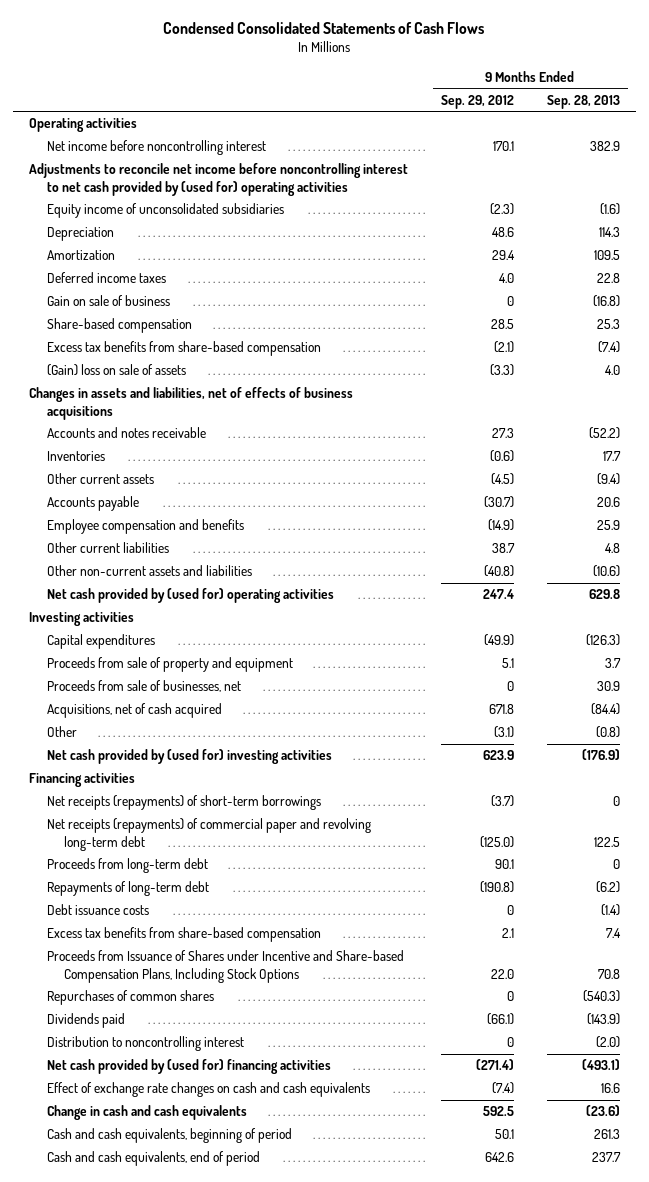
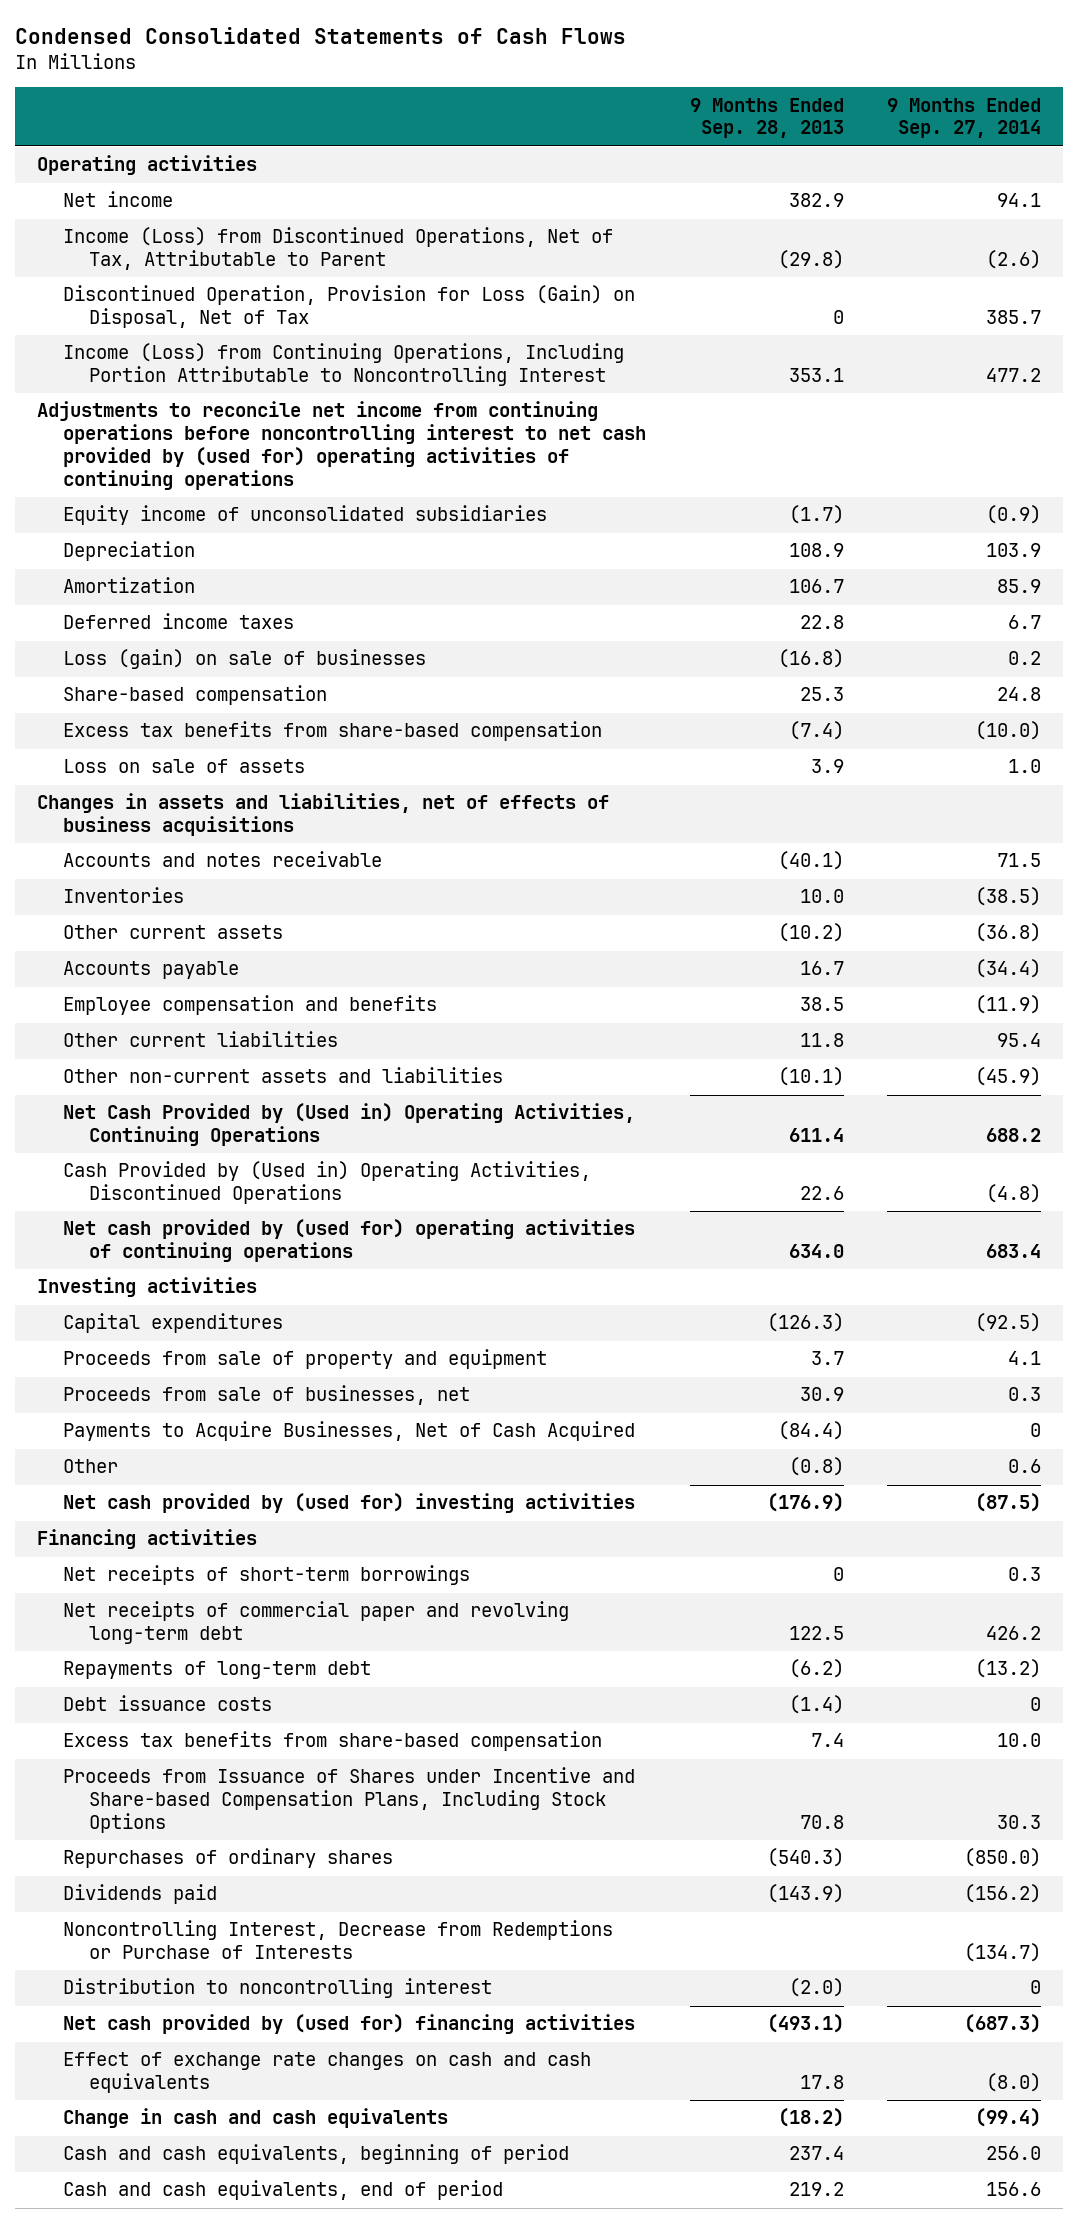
[440,94,514,109] Sep. 29, 2012 -> none
none -> [887,97,1042,139] 9 Months Ended Sep. 27, 2014
[46,140,266,156] Net income before noncontrolling interest -> [62,191,173,208] Net income
none -> [62,227,613,271] Income (Loss) from Discontinued Operations, Net of Tax, Attributable to Parent
none -> [62,285,635,329] Discontinued Operation, Provision for Loss (Gain) on Disposal, Net of Tax
none -> [62,343,624,387] Income (Loss) from Continuing Operations, Including Portion Attributable to Noncontrolling Interest
[29,163,409,196] Adjustments to reconcile net income before noncontrolling interest to net cash provided by (used for) operating activities -> [36,401,646,491] Adjustments to reconcile net income from continuing operations before noncontrolling interest to net cash provided by (used for) operating activities of continuing operations
[599,203,620,216] (1.6) -> [788,505,844,525] (1.7)
[598,227,620,238] 114.3 -> [788,543,844,558] 108.9
[593,250,620,261] 109.5 -> [788,579,844,594] 106.7
[46,295,170,307] Gain on sale of business -> [62,649,426,670] Loss (gain) on sale of businesses
[46,364,186,377] (Gain) loss on sale of assets -> [62,759,305,774] Loss on sale of assets
[604,365,620,376] 4.0 -> [810,759,844,774] 3.9
[588,427,620,440] (52.2) -> [777,851,844,871] (40.1)
[602,451,621,462] 17.7 -> [799,889,844,904] 10.0
[596,473,620,486] (9.4) -> [777,923,844,943] (10.2)
[596,497,620,508] 20.6 -> [799,961,844,976] 16.7
[596,520,620,531] 25.9 -> [799,997,844,1012] 38.5
[604,543,620,554] 4.8 -> [799,1033,844,1048] 11.8
[592,565,620,578] (10.6) -> [777,1067,844,1087] (10.1)
none -> [62,1103,635,1147] Net Cash Provided by (Used in) Operating Activities, Continuing Operations
none -> [62,1161,591,1205] Cash Provided by (Used in) Operating Activities, Discontinued Operations
[46,588,334,604] Net cash provided by (used for) operating activities -> [62,1219,635,1263] Net cash provided by (used for) operating activities of continuing operations
[588,589,620,600] 629.8 -> [788,1244,844,1259] 634.0
[46,703,222,719] Acquisitions, net of cash acquired -> [62,1421,635,1442] Payments to Acquire Businesses, Net of Cash Acquired
[46,858,208,874] Proceeds from long-term debt -> none
[46,795,321,811] Net receipts (repayments) of short-term borrowings -> [62,1565,470,1586] Net receipts of short-term borrowings
[46,818,371,851] Net receipts (repayments) of commercial paper and revolving long-term debt -> [62,1601,569,1645] Net receipts of commercial paper and revolving long-term debt
[46,990,214,1006] Repurchases of common shares -> [62,1848,393,1869] Repurchases of ordinary shares
none -> [62,1920,613,1960] Noncontrolling Interest, Decrease from Redemptions or Purchase of Interests
[600,1083,620,1094] 16.6 -> [799,2075,844,2090] 17.8
[585,1105,620,1117] (23.6) -> [777,2108,844,2128] (18.2)
[593,1129,620,1140] 261.3 -> [788,2146,844,2161] 237.4
[591,1152,621,1163] 237.7 -> [788,2182,844,2197] 219.2

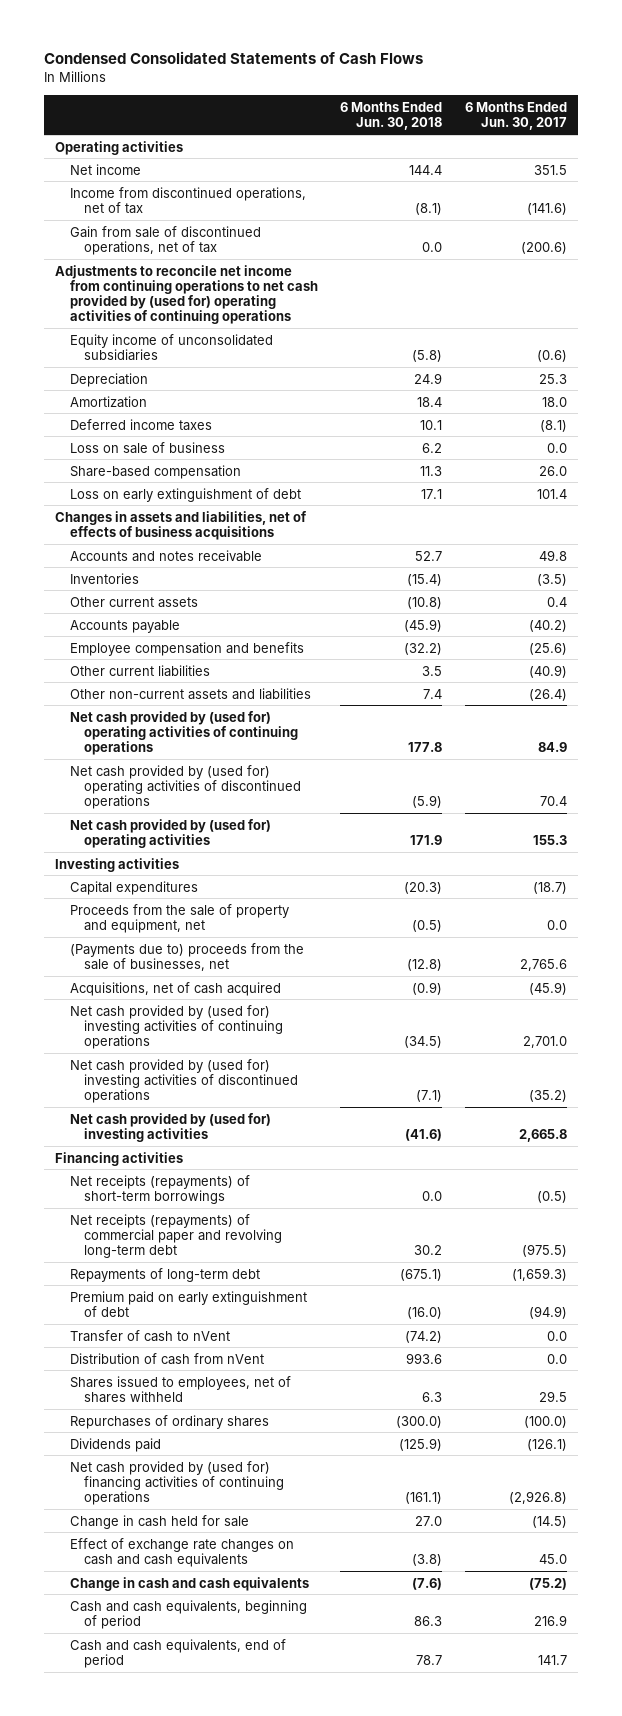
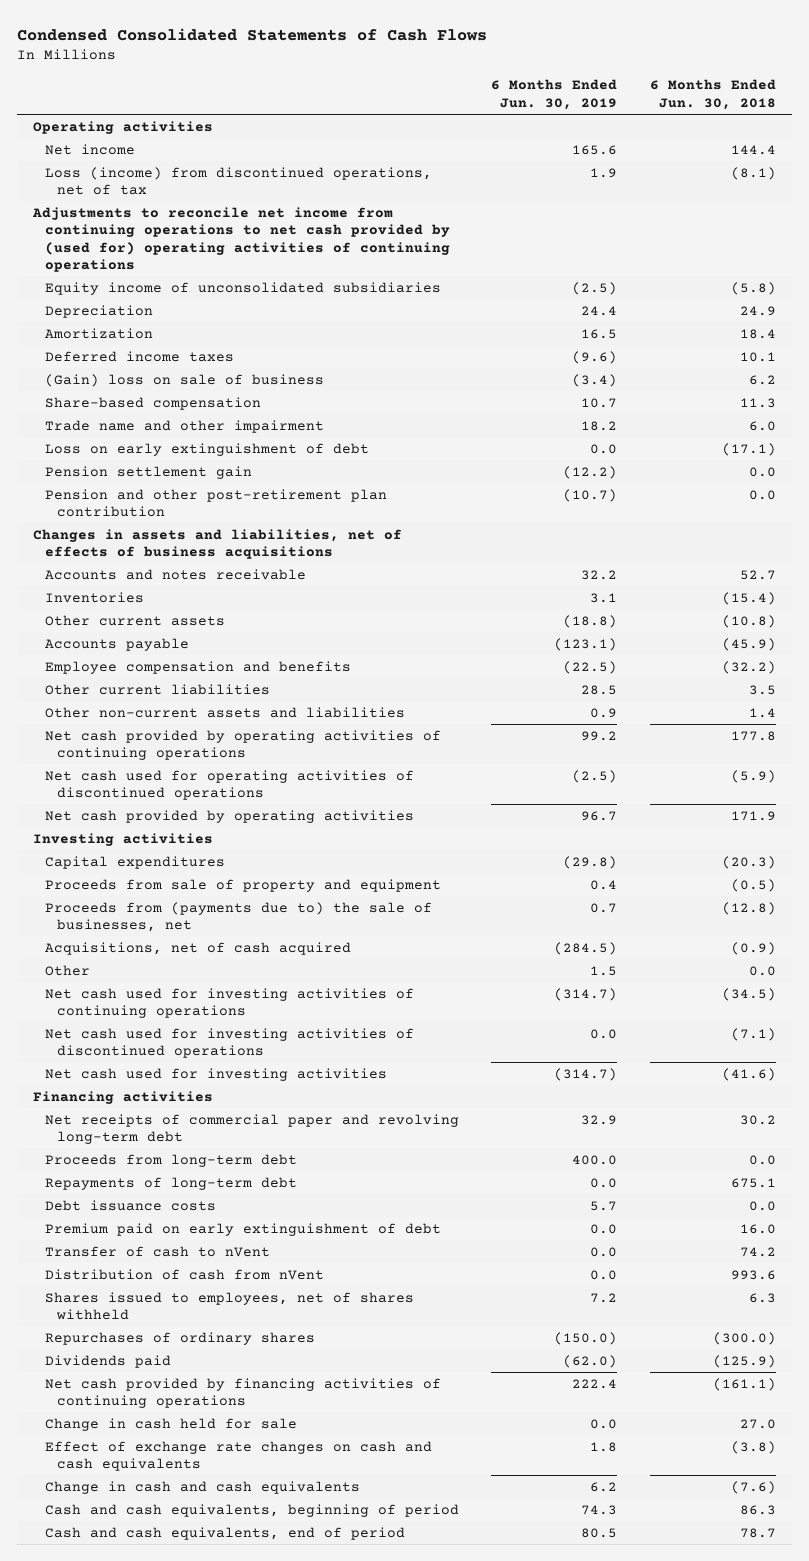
[464,102,567,131] 6 Months Ended Jun. 30, 2017 -> none
none -> [491,79,618,110] 6 Months Ended Jun. 30, 2019
[69,225,261,255] Gain from sale of discontinued operations, net of tax -> none
[69,186,306,214] Income from discontinued operations, net of tax -> [44,166,432,196] Loss (income) from discontinued operations, net of tax
[69,441,225,454] Loss on sale of business -> [44,373,324,387] (Gain) loss on sale of business
none -> [44,419,324,433] Trade name and other impairment
[421,488,443,499] 17.1 -> [722,442,777,456] (17.1)
none -> [44,465,252,479] Pension settlement gain
none -> [44,488,387,518] Pension and other post-retirement plan contribution
[423,688,443,699] 7.4 -> [749,707,777,718] 1.4
[69,710,299,756] Net cash provided by (used for) operating activities of continuing operations -> [44,729,441,761] Net cash provided by operating activities of continuing operations
[69,764,302,810] Net cash provided by (used for) operating activities of discontinued operations -> [44,769,414,801] Net cash used for operating activities of discontinued operations
[69,818,271,848] Net cash provided by (used for) operating activities -> [44,809,414,823] Net cash provided by operating activities
[69,903,289,933] Proceeds from the sale of property and equipment, net -> [44,878,441,892] Proceeds from sale of property and equipment
[69,942,304,971] (Payments due to) proceeds from the sale of businesses, net -> [44,901,432,933] Proceeds from (payments due to) the sale of businesses, net
none -> [44,964,90,976] Other
[69,1004,284,1050] Net cash provided by (used for) investing activities of continuing operations -> [44,987,414,1019] Net cash used for investing activities of continuing operations
[69,1058,299,1104] Net cash provided by (used for) investing activities of discontinued operations -> [44,1027,414,1059] Net cash used for investing activities of discontinued operations
[69,1112,271,1142] Net cash provided by (used for) investing activities -> [44,1067,387,1081] Net cash used for investing activities
[69,1174,250,1204] Net receipts (repayments) of short-term borrowings -> none
[69,1213,283,1259] Net receipts (repayments) of commercial paper and revolving long-term debt -> [44,1113,459,1145] Net receipts of commercial paper and revolving long-term debt
none -> [44,1153,297,1167] Proceeds from long-term debt
[400,1268,443,1281] (675.1) -> [731,1177,777,1188] 675.1
none -> [44,1199,216,1211] Debt issuance costs
[407,1306,443,1319] (16.0) -> [740,1223,777,1234] 16.0
[405,1330,443,1343] (74.2) -> [740,1246,777,1257] 74.2
[69,1460,285,1506] Net cash provided by (used for) financing activities of continuing operations -> [44,1377,441,1409] Net cash provided by financing activities of continuing operations

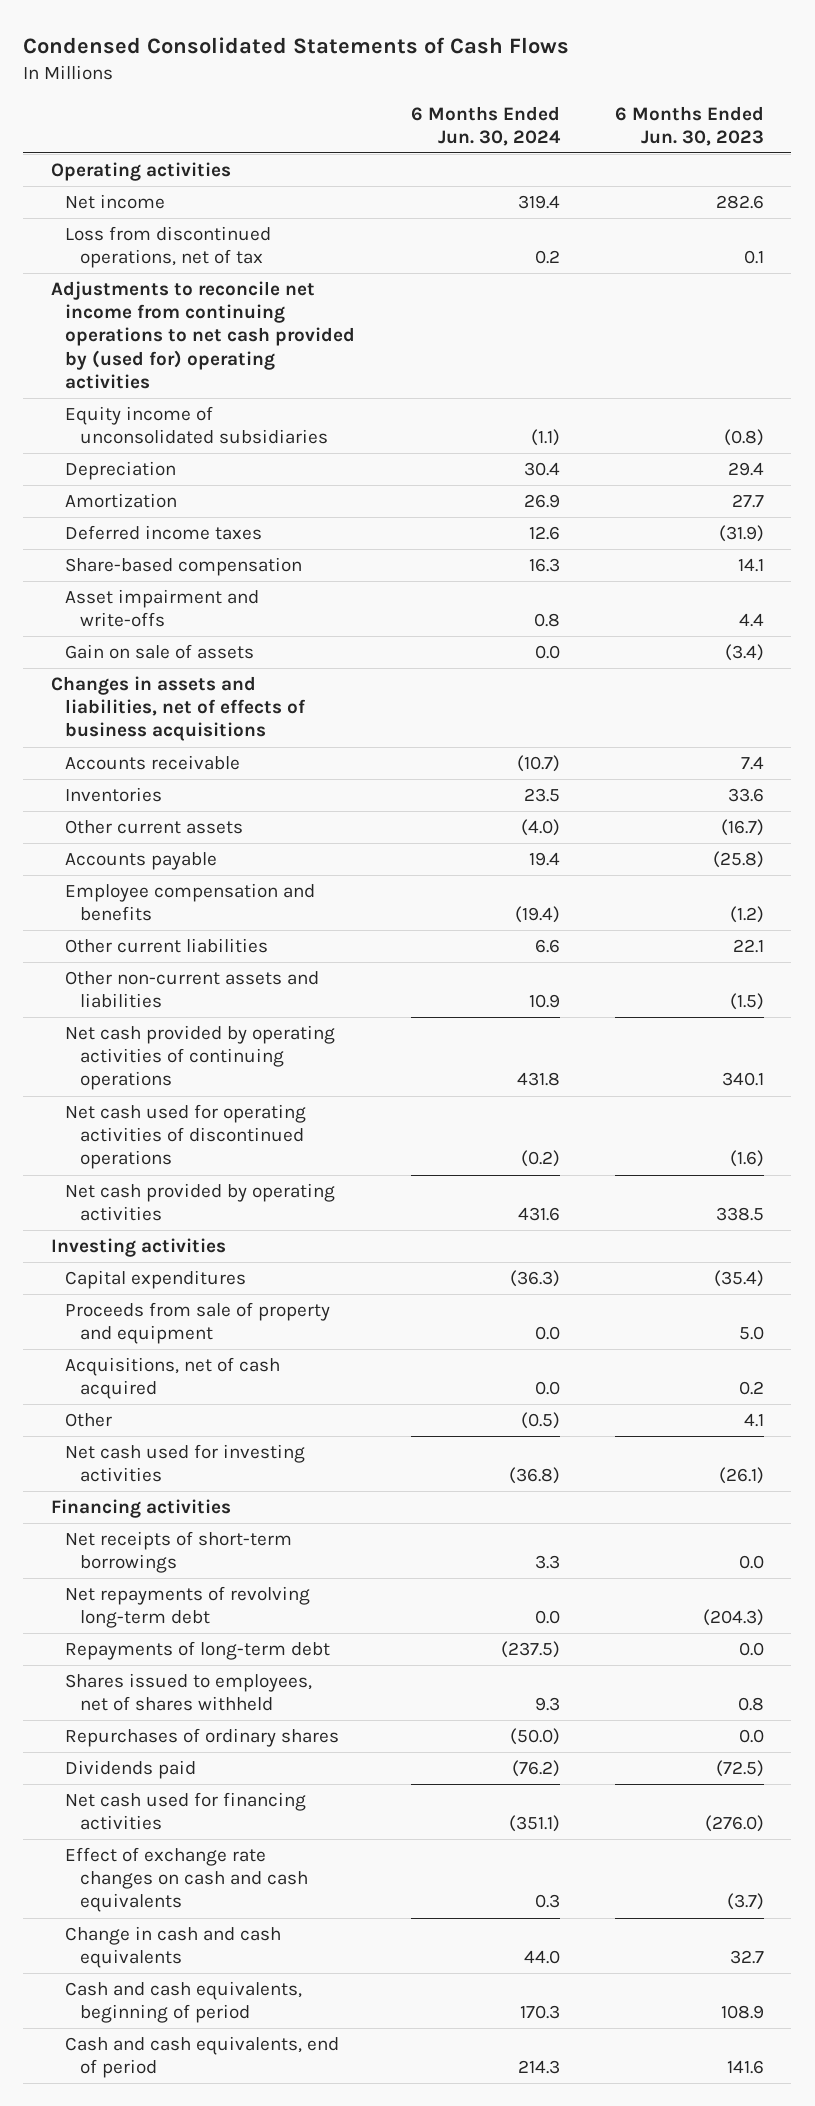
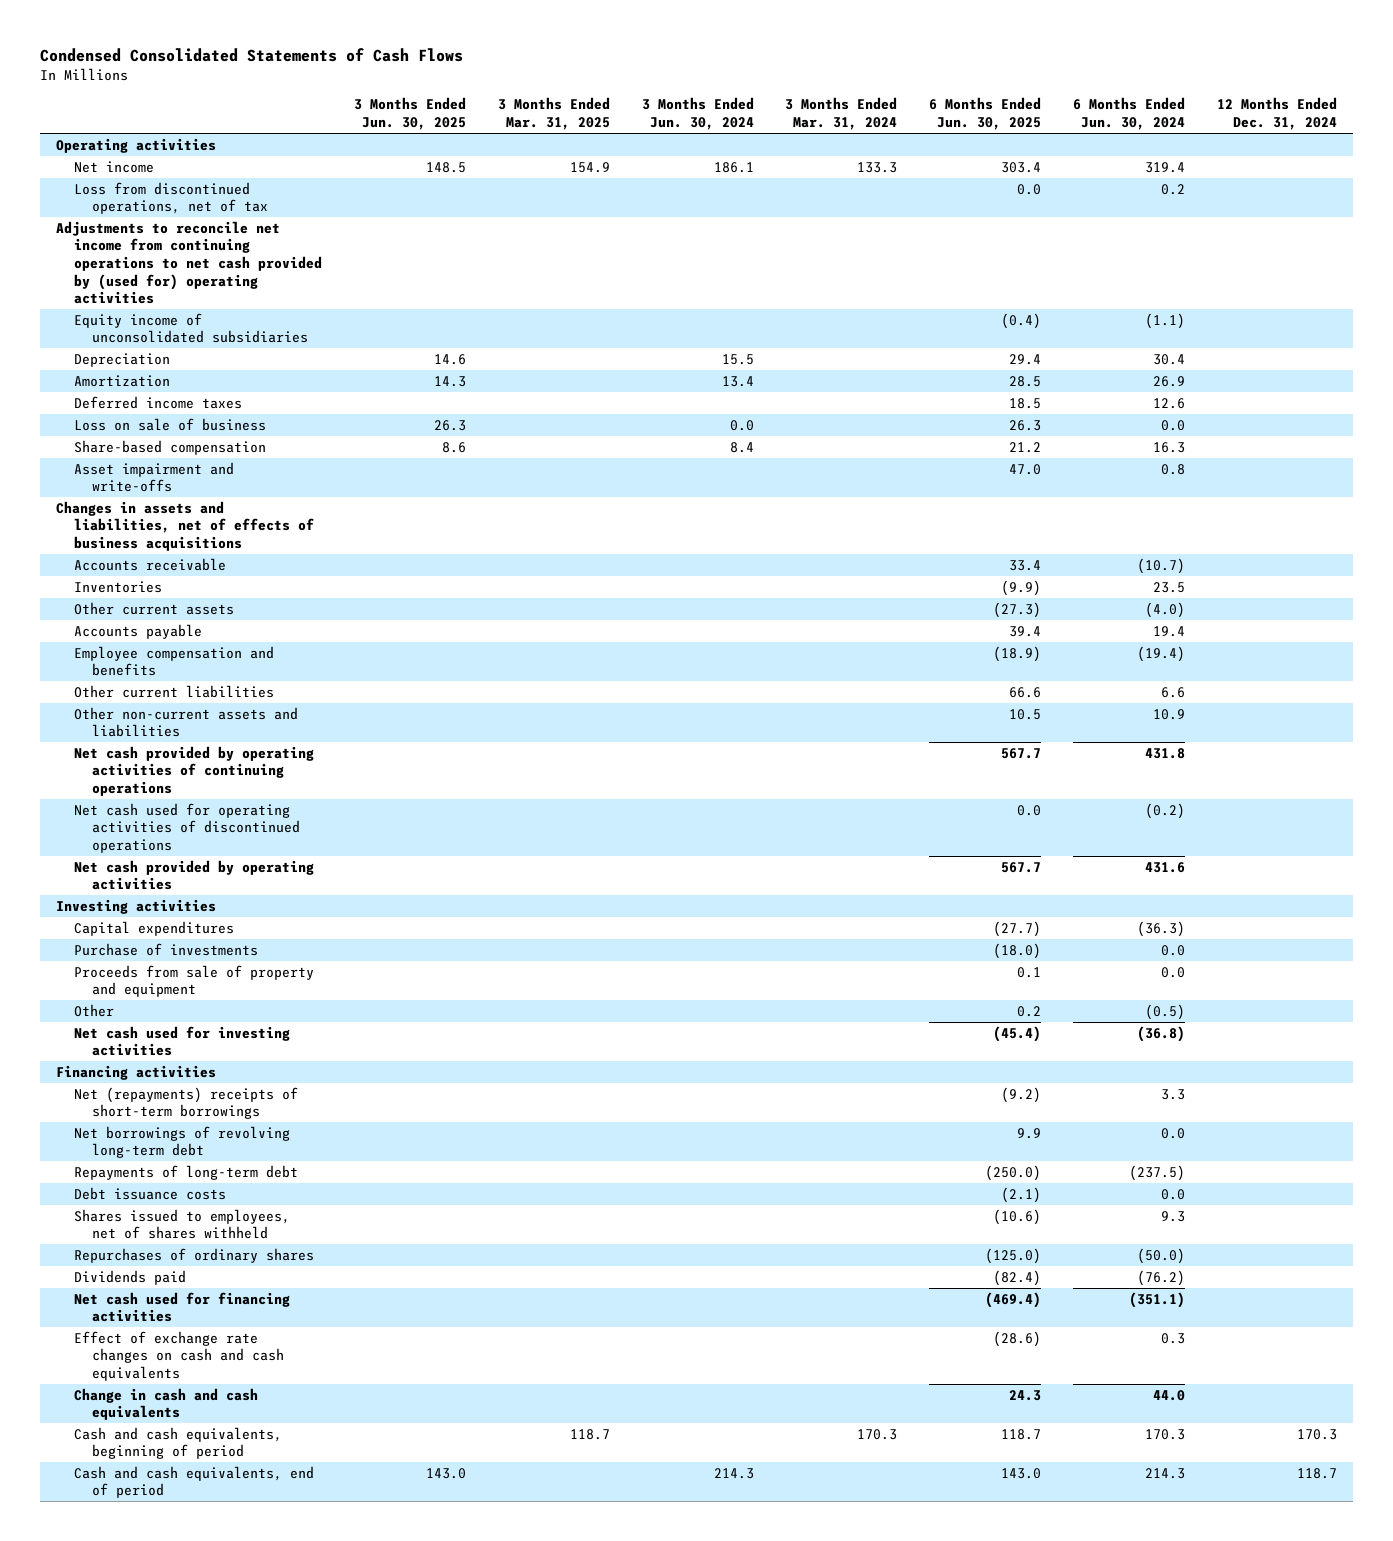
[614,105,764,146] 6 Months Ended Jun. 30, 2023 -> none
none -> [353,97,466,131] 3 Months Ended Jun. 30, 2025
none -> [497,97,610,131] 3 Months Ended Mar. 31, 2025
none -> [641,97,754,131] 3 Months Ended Jun. 30, 2024
none -> [785,97,898,131] 3 Months Ended Mar. 31, 2024
none -> [929,97,1042,131] 6 Months Ended Jun. 30, 2025
none -> [1216,97,1337,131] 12 Months Ended Dec. 31, 2024
none -> [74,417,267,431] Loss on sale of business
[65,644,255,660] Gain on sale of assets -> none
none -> [74,942,259,956] Purchase of investments
[65,1357,281,1400] Acquisitions, net of cash acquired -> none
[65,1531,293,1574] Net receipts of short-term borrowings -> [74,1086,299,1120] Net (repayments) receipts of short-term borrowings
[65,1586,311,1629] Net repayments of revolving long-term debt -> [74,1125,291,1159] Net borrowings of revolving long-term debt
none -> [74,1186,227,1200] Debt issuance costs

